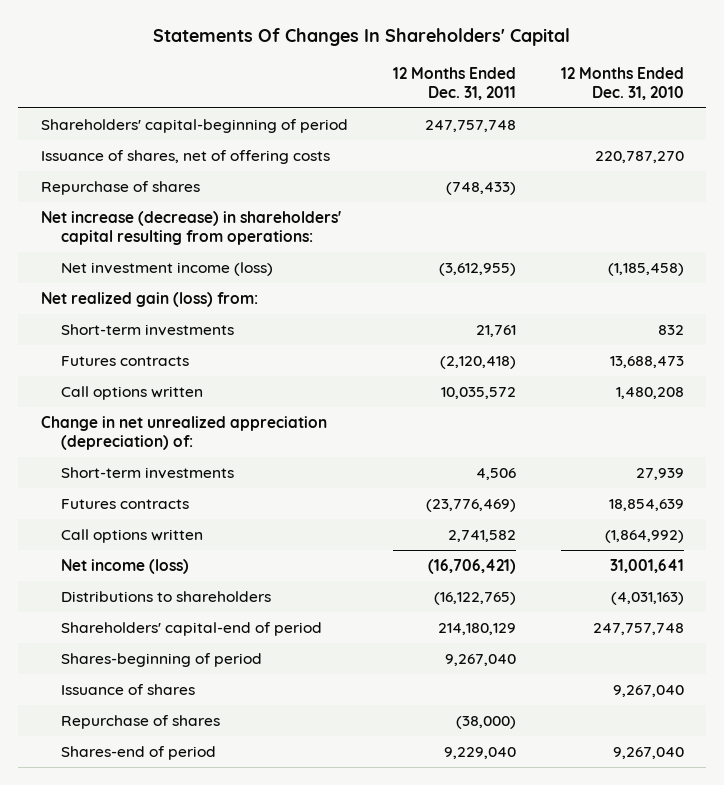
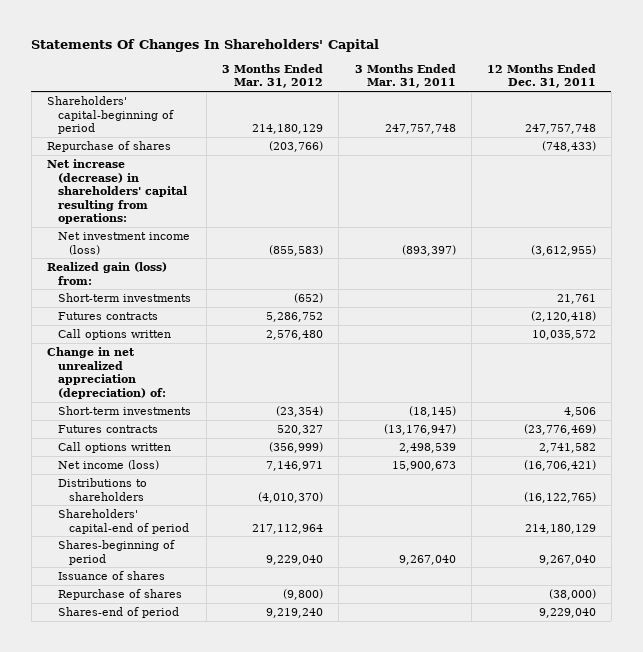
[560,66,684,100] 12 Months Ended Dec. 31, 2010 -> none
none -> [222,63,324,89] 3 Months Ended Mar. 31, 2012
none -> [354,63,456,89] 3 Months Ended Mar. 31, 2011
[40,150,330,165] Issuance of shares, net of offering costs -> none
[40,292,258,308] Net realized gain (loss) from: -> [47,262,168,285] Realized gain (loss) from:

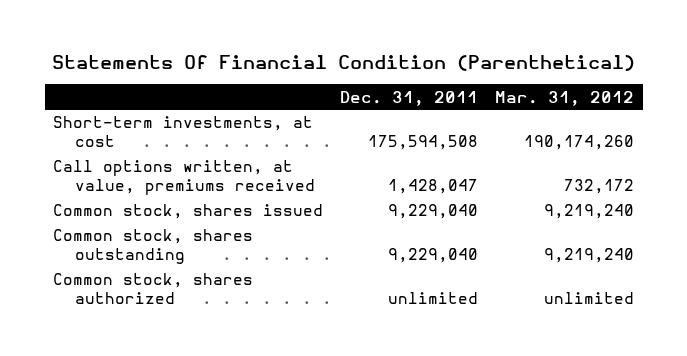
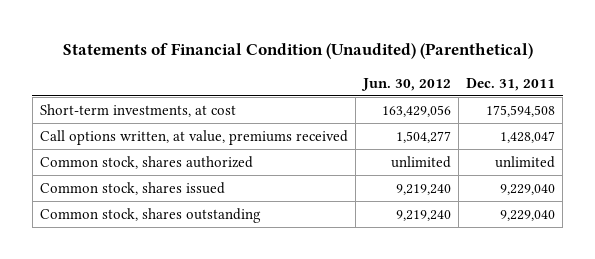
[51,54,635,71] Statements Of Financial Condition (Parenthetical) -> [62,43,533,60] Statements of Financial Condition (Unaudited) (Parenthetical)
[495,90,635,106] Mar. 31, 2012 -> none
none -> [361,77,452,91] Jun. 30, 2012
[53,273,254,304] Common stock, shares authorized -> [39,155,253,169] Common stock, shares authorized

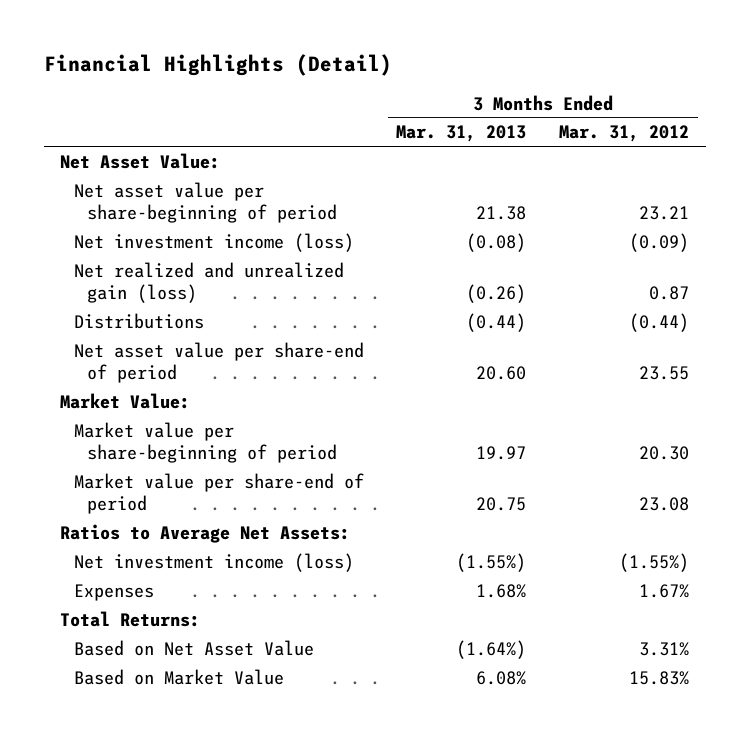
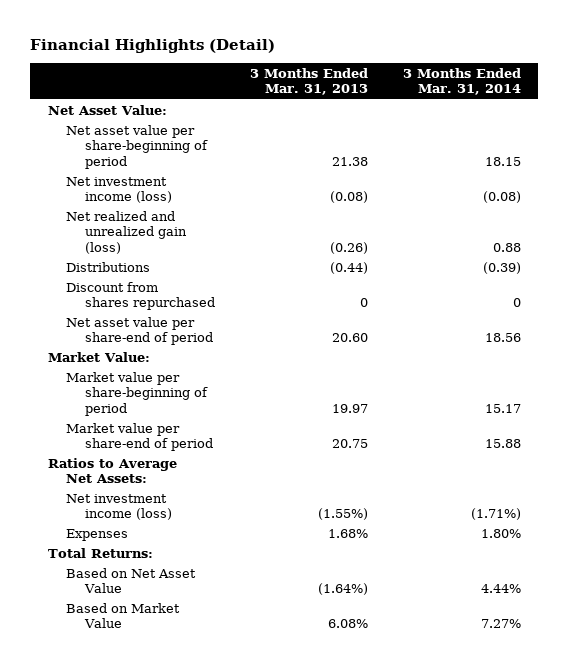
[559,125,690,143] Mar. 31, 2012 -> none
none -> [402,67,521,96] 3 Months Ended Mar. 31, 2014
none -> [66,281,215,311] Discount from shares repurchased

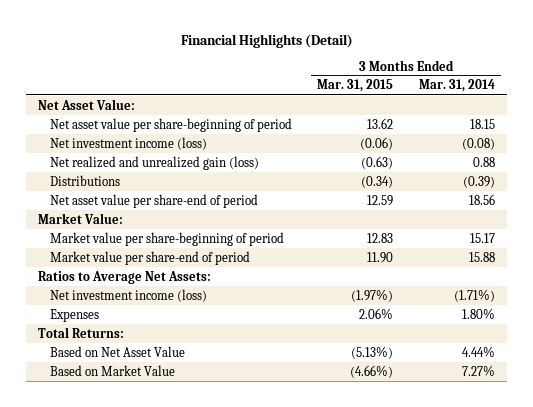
[249,67,368,96] 3 Months Ended Mar. 31, 2013 -> none
none -> [317,79,394,93] Mar. 31, 2015
[66,281,215,311] Discount from shares repurchased -> none

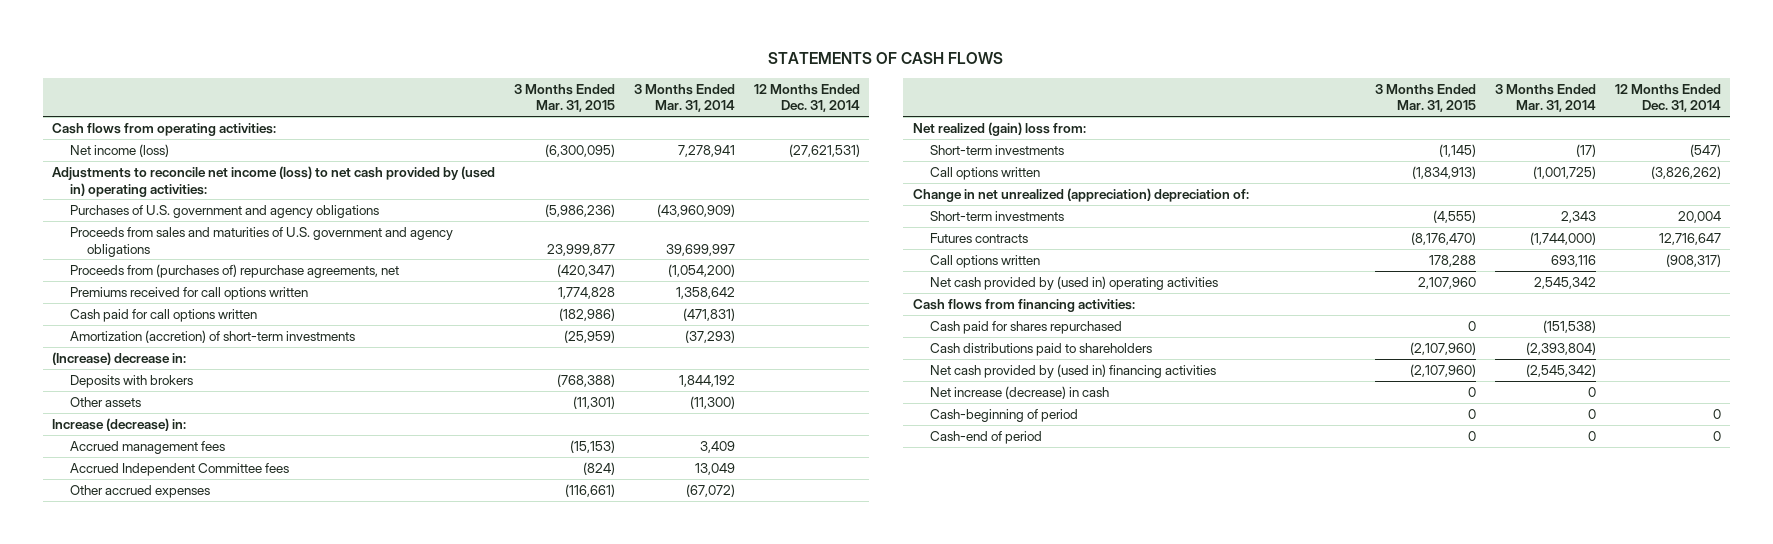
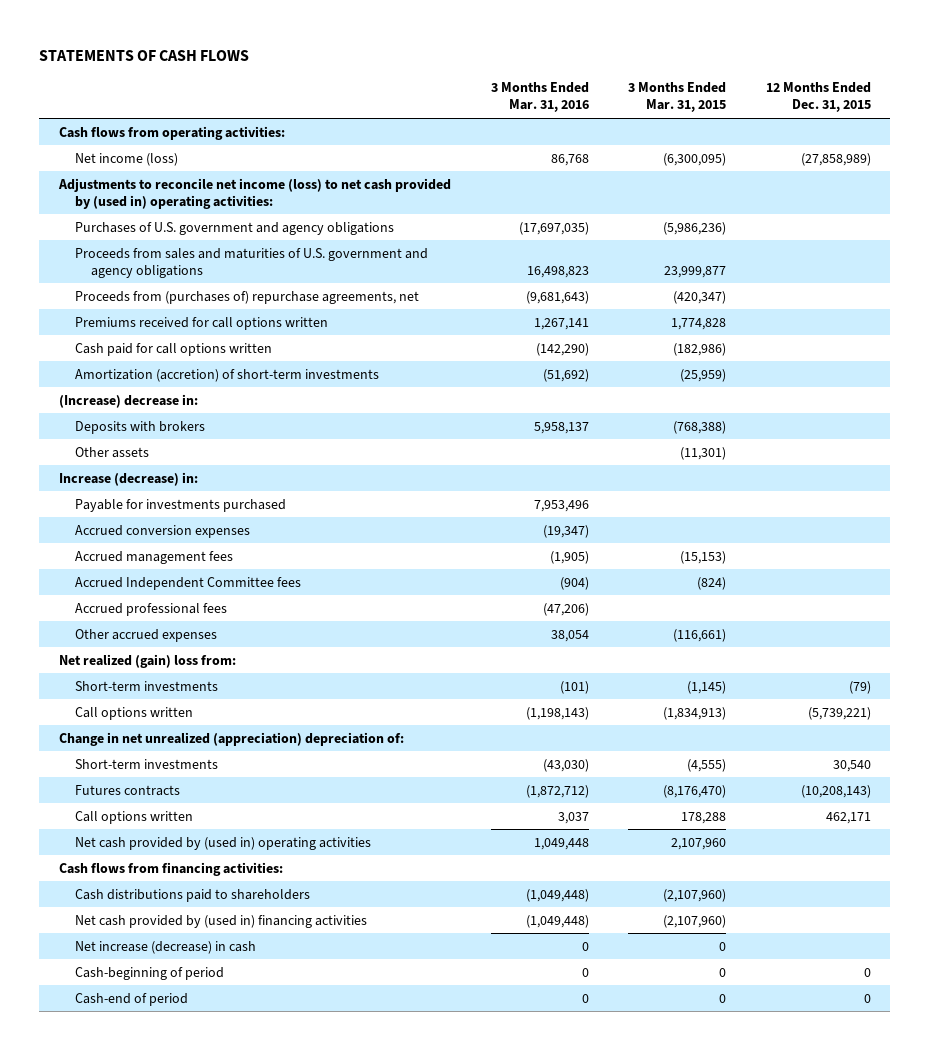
[634,83,736,113] 3 Months Ended Mar. 31, 2014 -> none
[753,83,860,113] 12 Months Ended Dec. 31, 2014 -> none
none -> [490,82,589,113] 3 Months Ended Mar. 31, 2016
none -> [765,82,871,113] 12 Months Ended Dec. 31, 2015
none -> [74,498,286,512] Payable for investments purchased
none -> [74,524,250,538] Accrued conversion expenses
none -> [74,602,227,616] Accrued professional fees
[930,320,1123,334] Cash paid for shares repurchased -> none

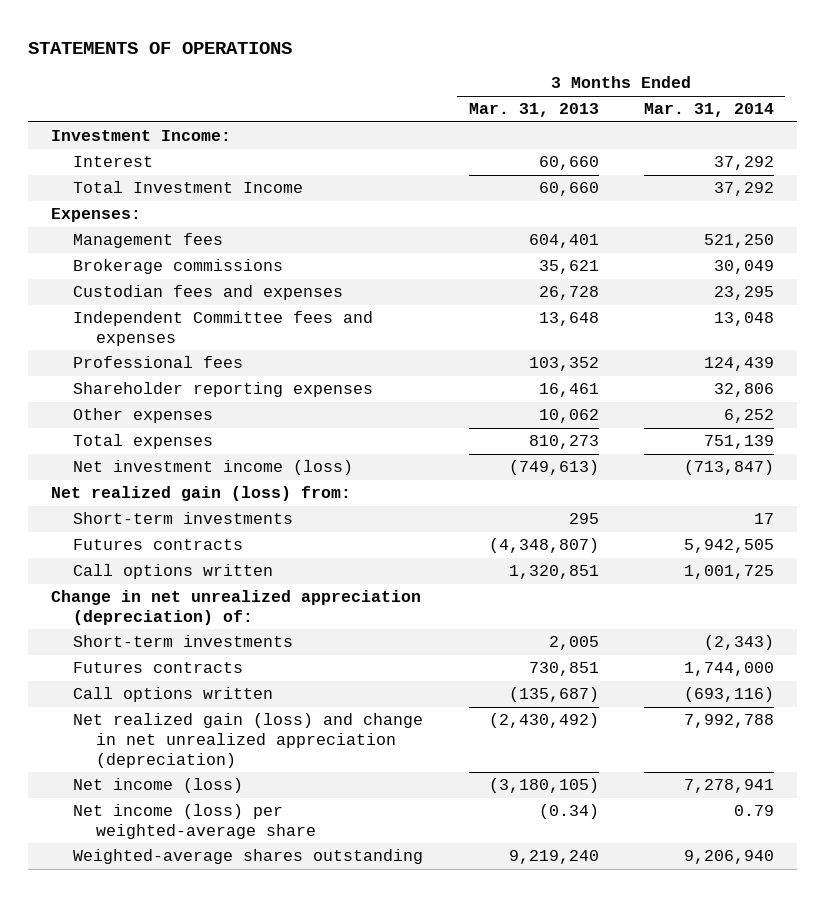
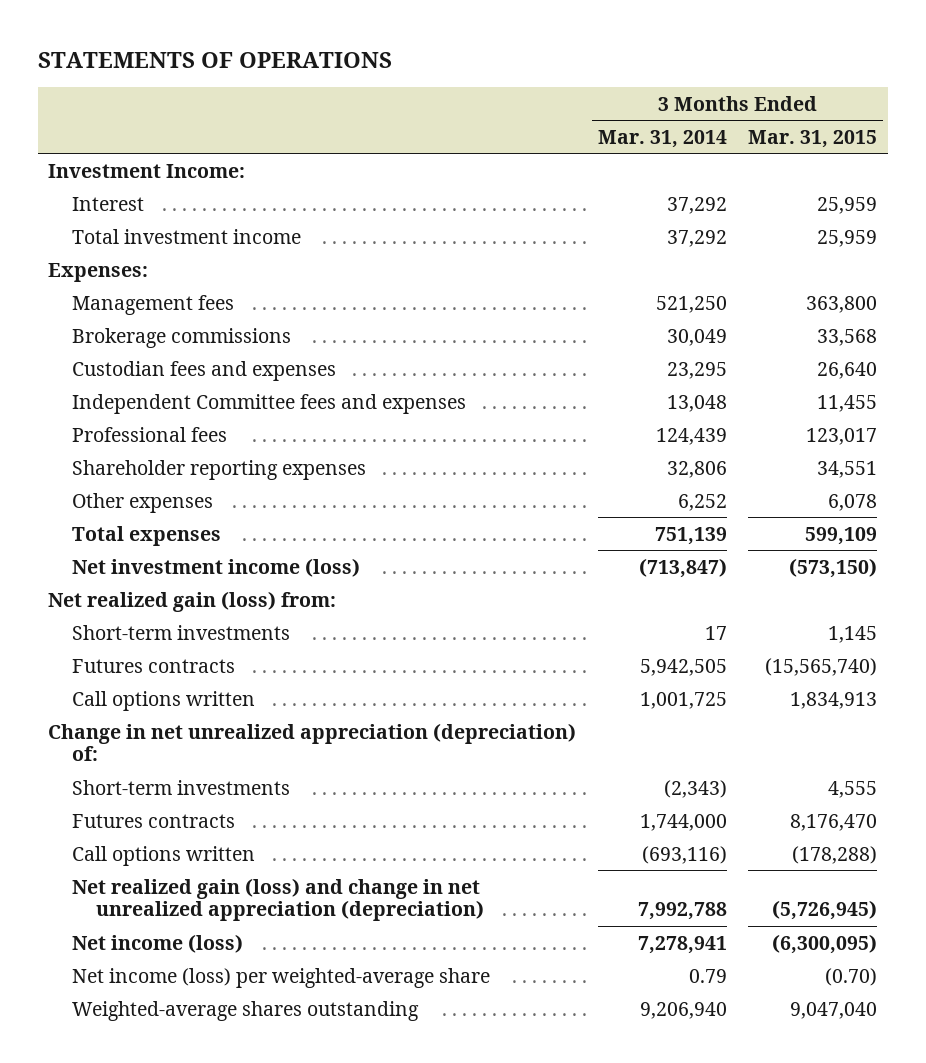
[468,103,599,118] Mar. 31, 2013 -> none
none -> [748,129,878,148] Mar. 31, 2015
[73,181,304,194] Total Investment Income -> [72,228,302,244] Total investment income

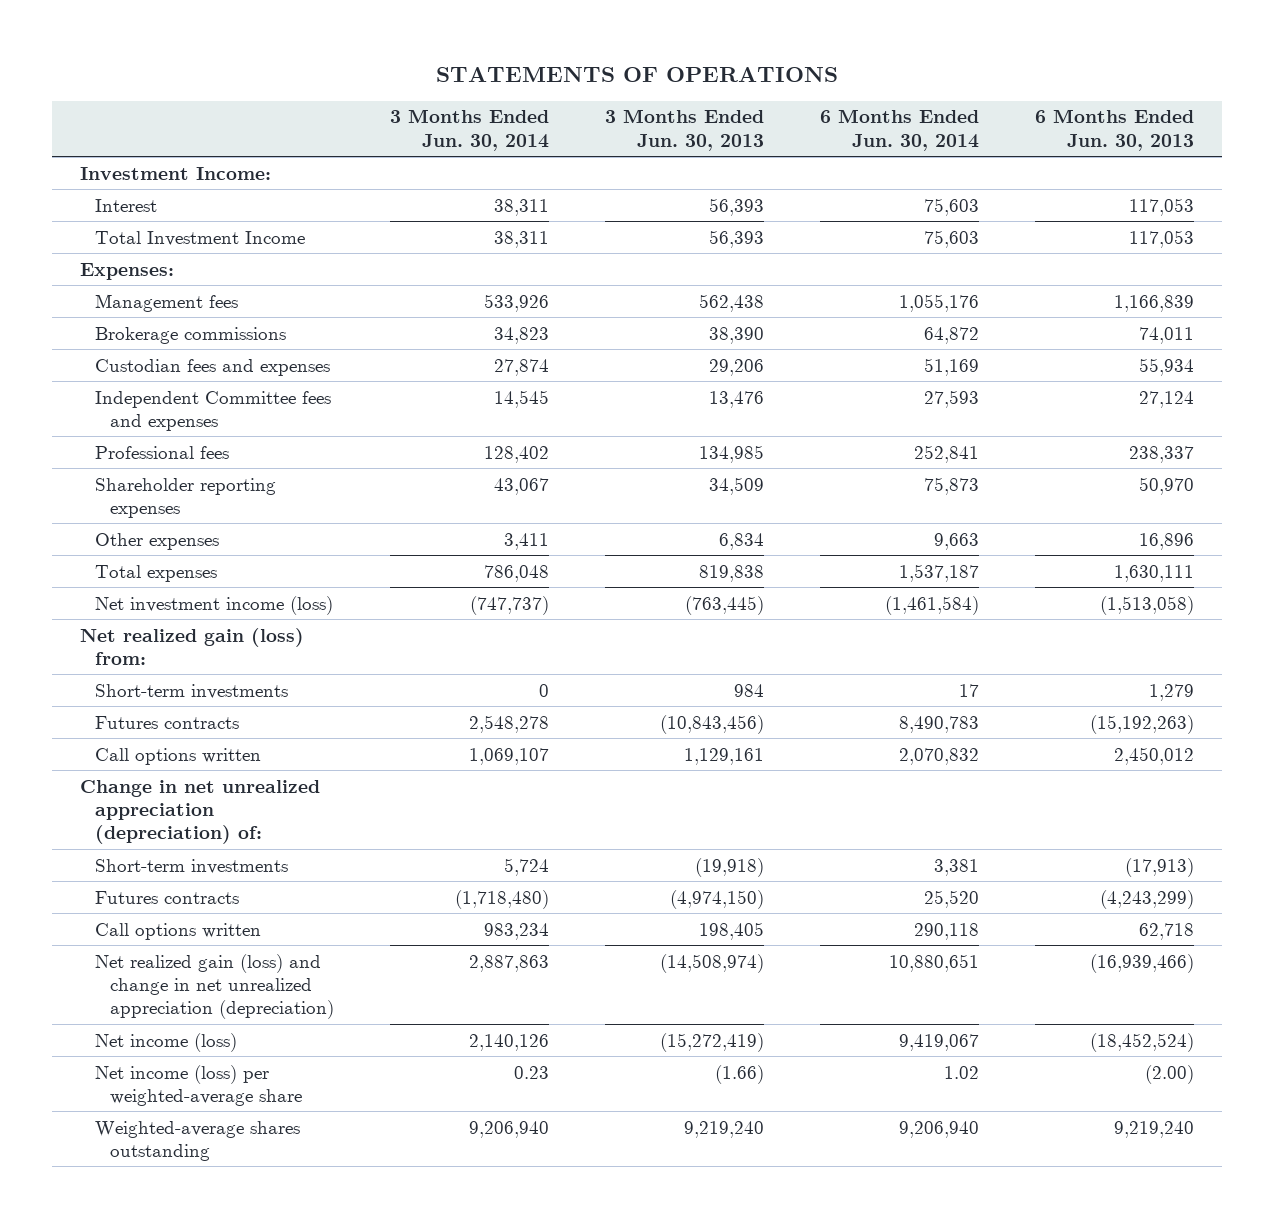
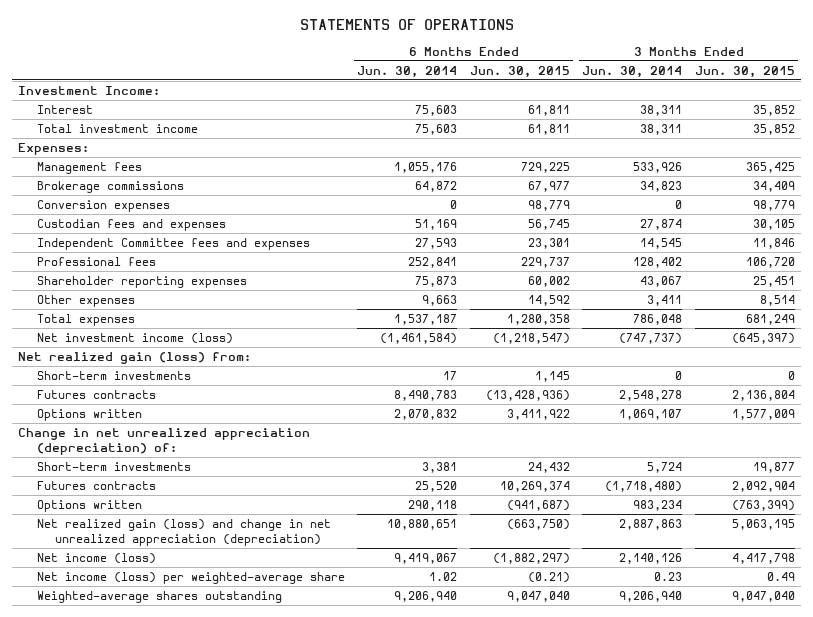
[605,109,765,151] 3 Months Ended Jun. 30, 2013 -> none
[1035,109,1195,151] 6 Months Ended Jun. 30, 2013 -> none
none -> [469,65,570,78] Jun. 30, 2015
none -> [694,65,795,78] Jun. 30, 2015
[95,230,306,246] Total Investment Income -> [36,123,198,133] Total investment income
none -> [36,199,170,212] Conversion expenses
[95,747,262,765] Call options written -> [36,408,142,421] Options written
[95,922,262,940] Call options written -> [36,499,142,512] Options written

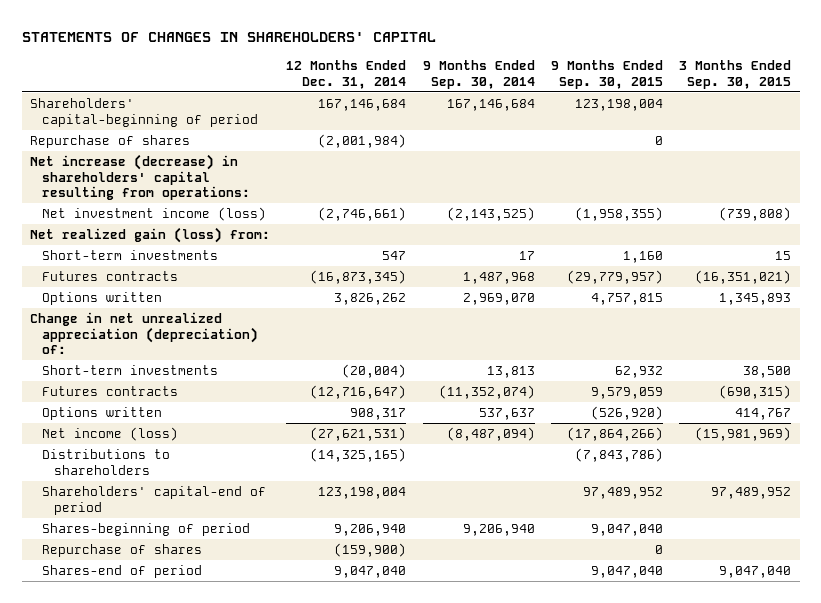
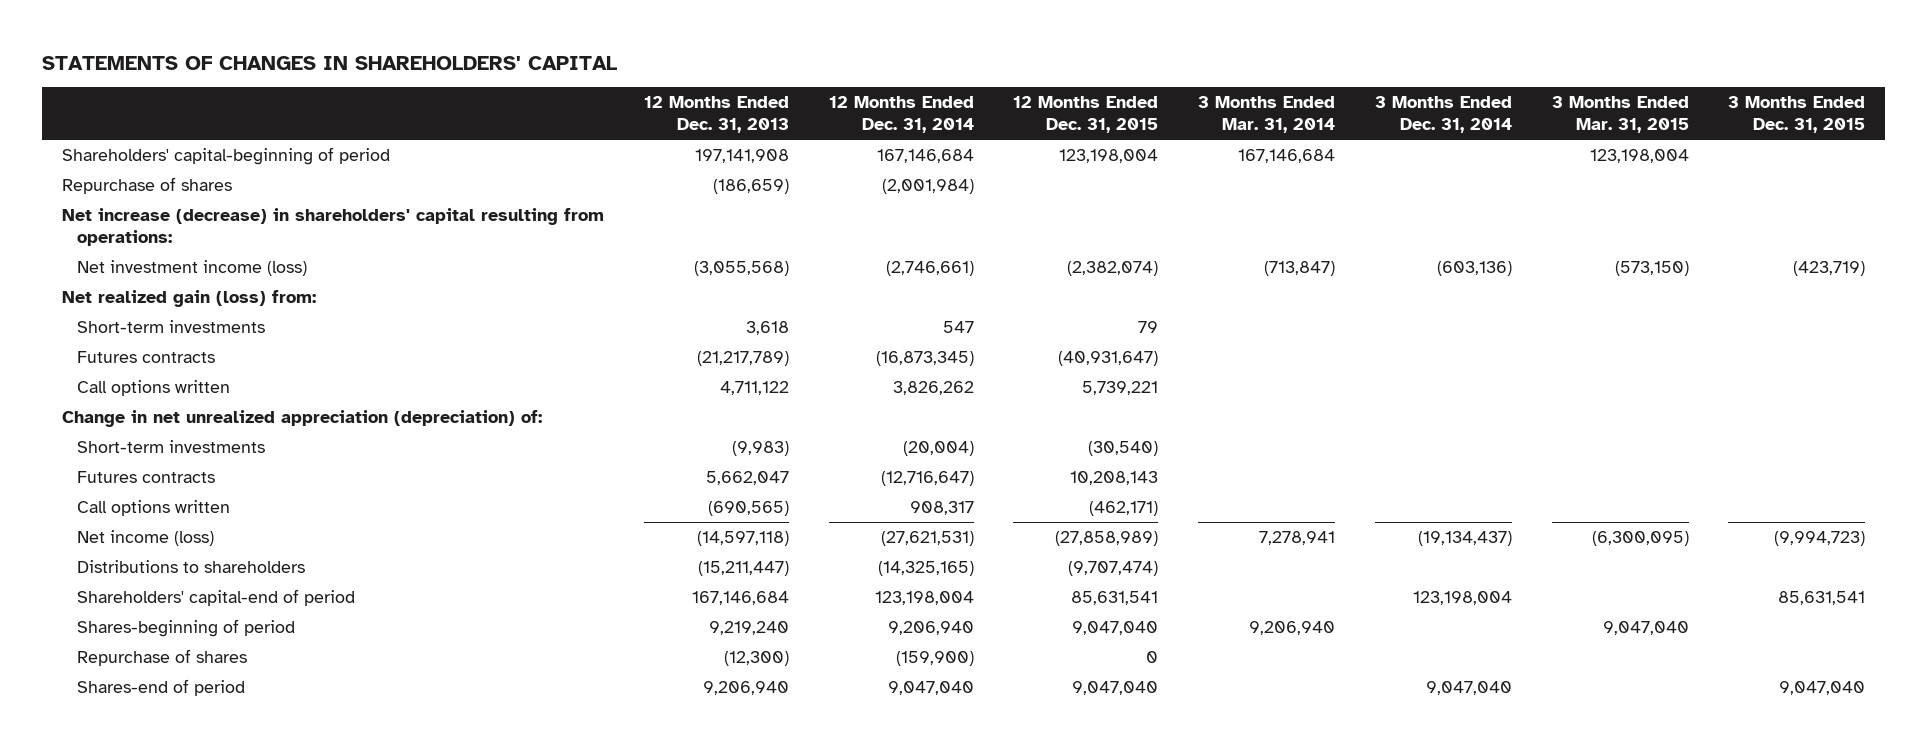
[422,59,535,89] 9 Months Ended Sep. 30, 2014 -> none
[551,59,664,89] 9 Months Ended Sep. 30, 2015 -> none
[679,59,792,89] 3 Months Ended Sep. 30, 2015 -> none
none -> [643,96,789,134] 12 Months Ended Dec. 31, 2013
none -> [1013,96,1159,134] 12 Months Ended Dec. 31, 2015
none -> [1198,96,1336,134] 3 Months Ended Mar. 31, 2014
none -> [1374,96,1512,134] 3 Months Ended Dec. 31, 2014
none -> [1551,96,1689,134] 3 Months Ended Mar. 31, 2015
none -> [1728,96,1866,134] 3 Months Ended Dec. 31, 2015
[42,292,163,306] Options written -> [76,379,230,396] Call options written
[42,407,163,421] Options written -> [76,499,230,516] Call options written

